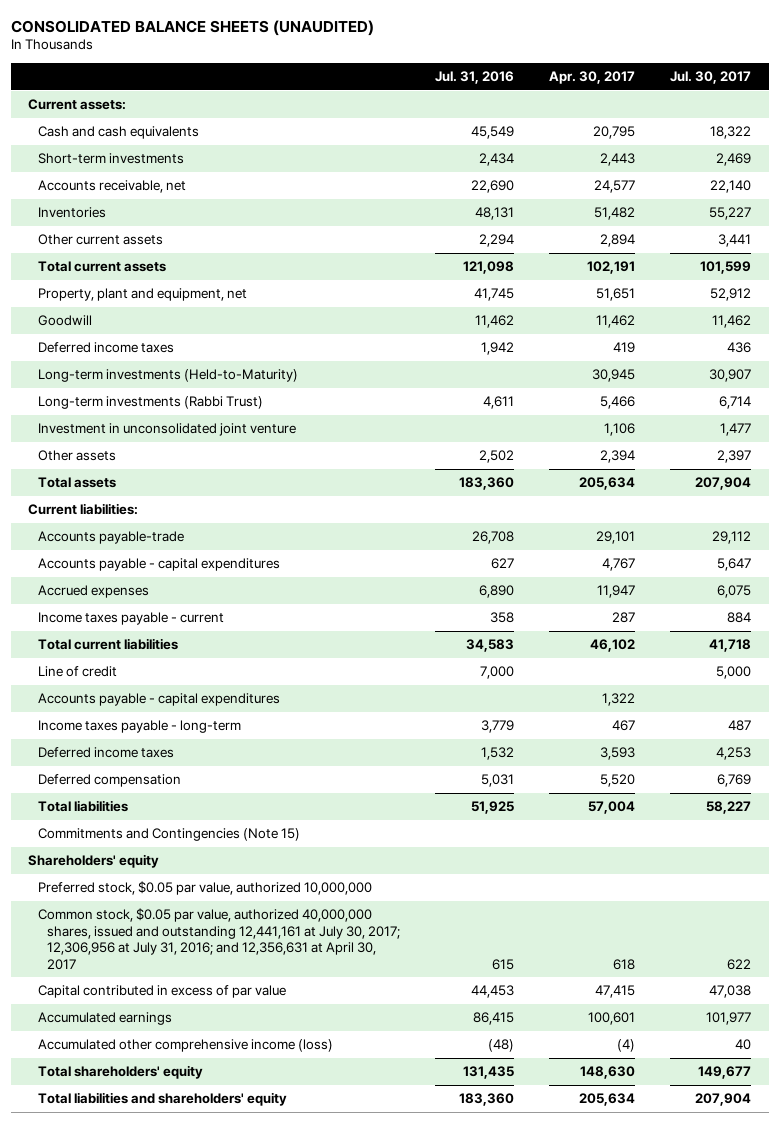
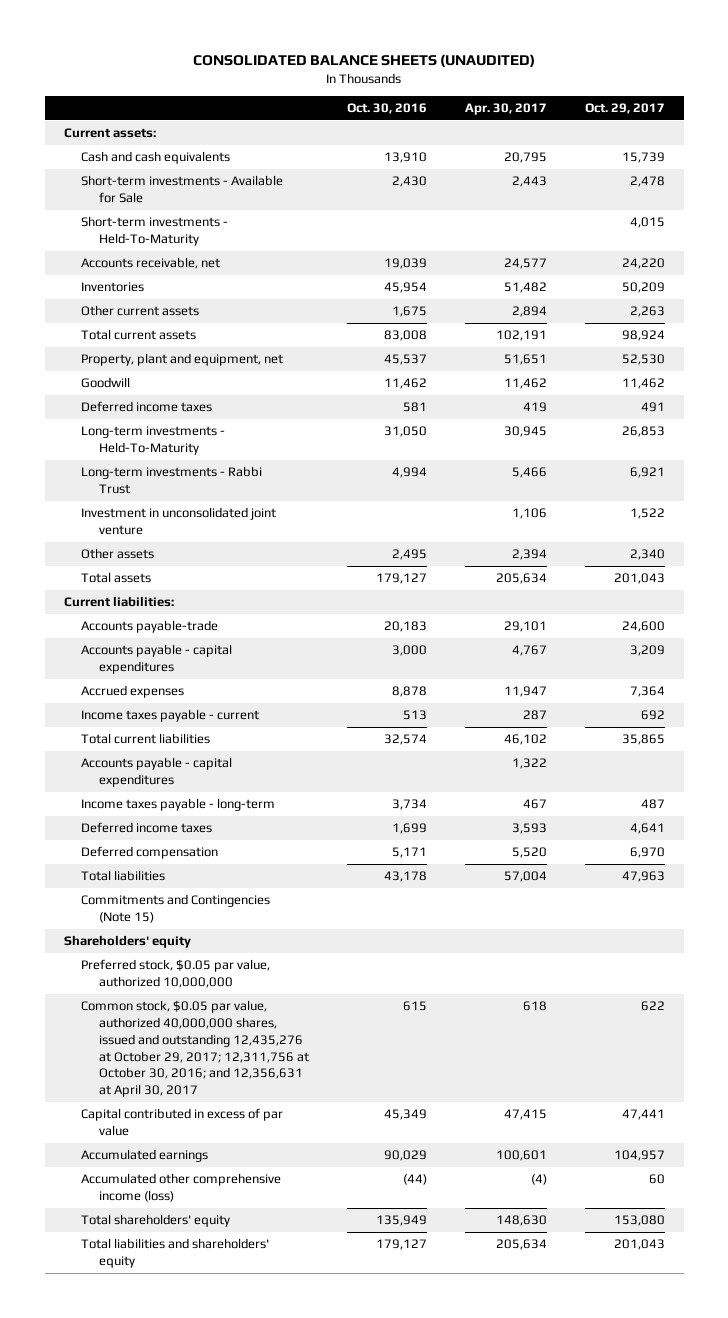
[435,70,515,84] Jul. 31, 2016 -> none
[670,70,752,84] Jul. 30, 2017 -> none
none -> [346,103,427,115] Oct. 30, 2016
none -> [584,103,665,115] Oct. 29, 2017
[37,153,184,165] Short-term investments -> [81,175,284,203] Short-term investments - Available for Sale
none -> [81,216,229,246] Short-term investments - Held-To-Maturity
[37,369,298,383] Long-term investments (Held-to-Maturity) -> [81,426,226,455] Long-term investments - Held-To-Maturity
[37,396,263,410] Long-term investments (Rabbi Trust) -> [81,466,263,494] Long-term investments - Rabbi Trust
[37,666,117,678] Line of credit -> none
[37,908,401,970] Common stock, $0.05 par value, authorized 40,000,000 shares, issued and outstanding 12,441,161 at July 30, 2017; 12,306,956 at July 31, 2016; and 12,356,631 at April 30, 2017 -> [81,1000,309,1098] Common stock, $0.05 par value, authorized 40,000,000 shares, issued and outstanding 12,435,276 at October 29, 2017; 12,311,756 at October 30, 2016; and 12,356,631 at April 30, 2017

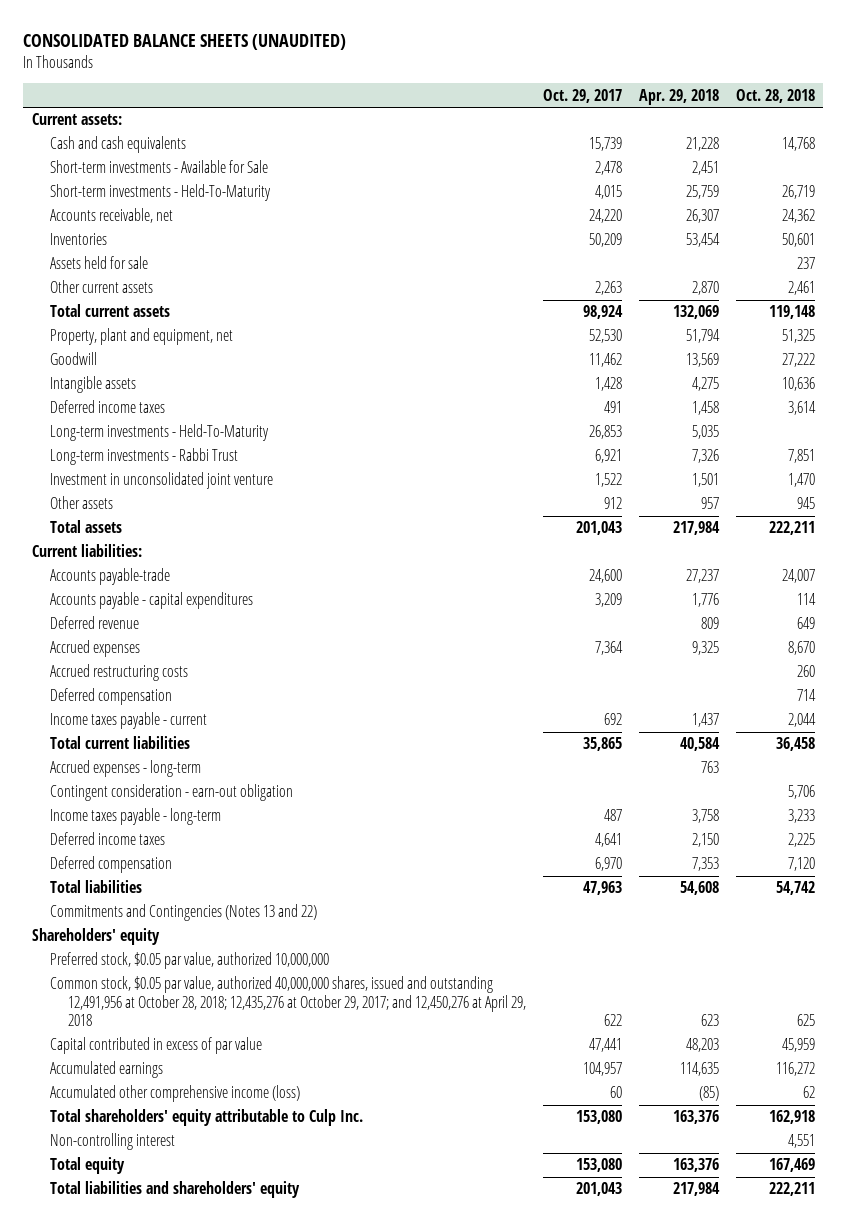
[346,103,427,115] Oct. 30, 2016 -> none
[464,103,547,116] Apr. 30, 2017 -> none
none -> [638,88,719,105] Apr. 29, 2018
none -> [735,88,815,103] Oct. 28, 2018
none -> [49,256,148,270] Assets held for sale
none -> [49,376,136,394] Intangible assets
[629,549,665,561] 2,340 -> [603,497,622,510] 912
none -> [49,616,139,630] Deferred revenue
none -> [49,664,188,682] Accrued restructuring costs
none -> [49,688,172,706] Deferred compensation
[81,757,233,787] Accounts payable - capital expenditures -> none
none -> [49,760,201,778] Accrued expenses - long-term
none -> [49,784,293,802] Contingent consideration - earn-out obligation
[81,894,271,923] Commitments and Contingencies (Note 15) -> [49,904,317,922] Commitments and Contingencies (Notes 13 and 22)
[81,1000,309,1098] Common stock, $0.05 par value, authorized 40,000,000 shares, issued and outstanding 12,435,276 at October 29, 2017; 12,311,756 at October 30, 2016; and 12,356,631 at April 30, 2017 -> [49,976,526,1027] Common stock, $0.05 par value, authorized 40,000,000 shares, issued and outstanding 12,491,956 at October 28, 2018; 12,435,276 at October 29, 2017; and 12,450,276 at April 29, 2018
[81,1214,231,1228] Total shareholders' equity -> [49,1109,363,1127] Total shareholders' equity attributable to Culp Inc.
none -> [49,1133,175,1151] Non-controlling interest
none -> [49,1157,125,1175] Total equity

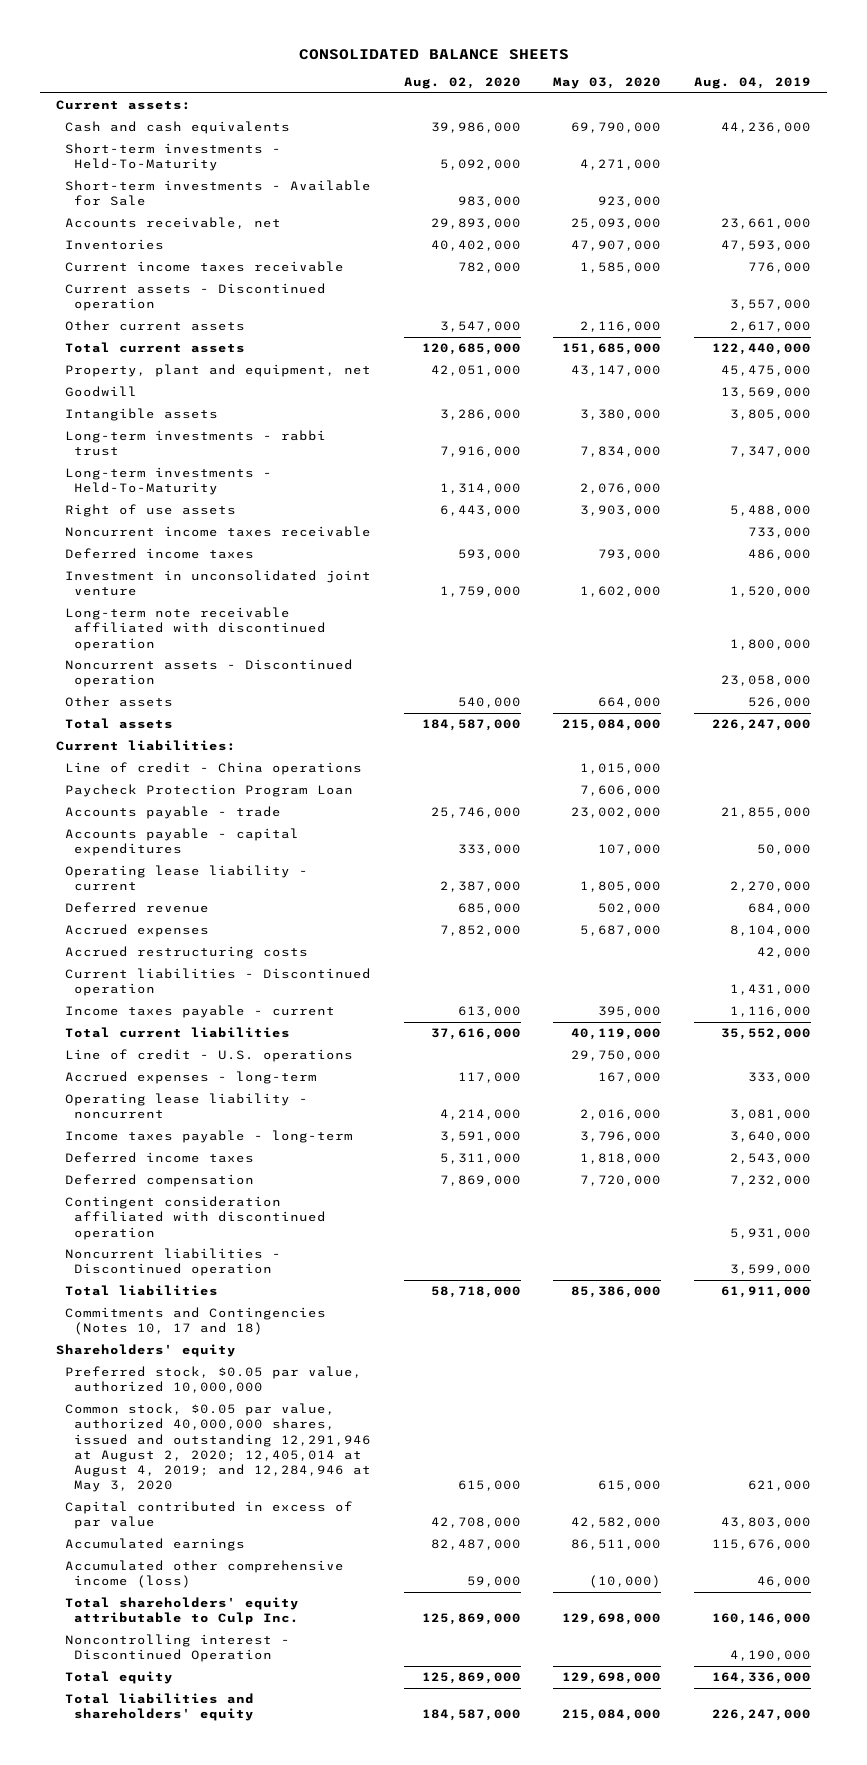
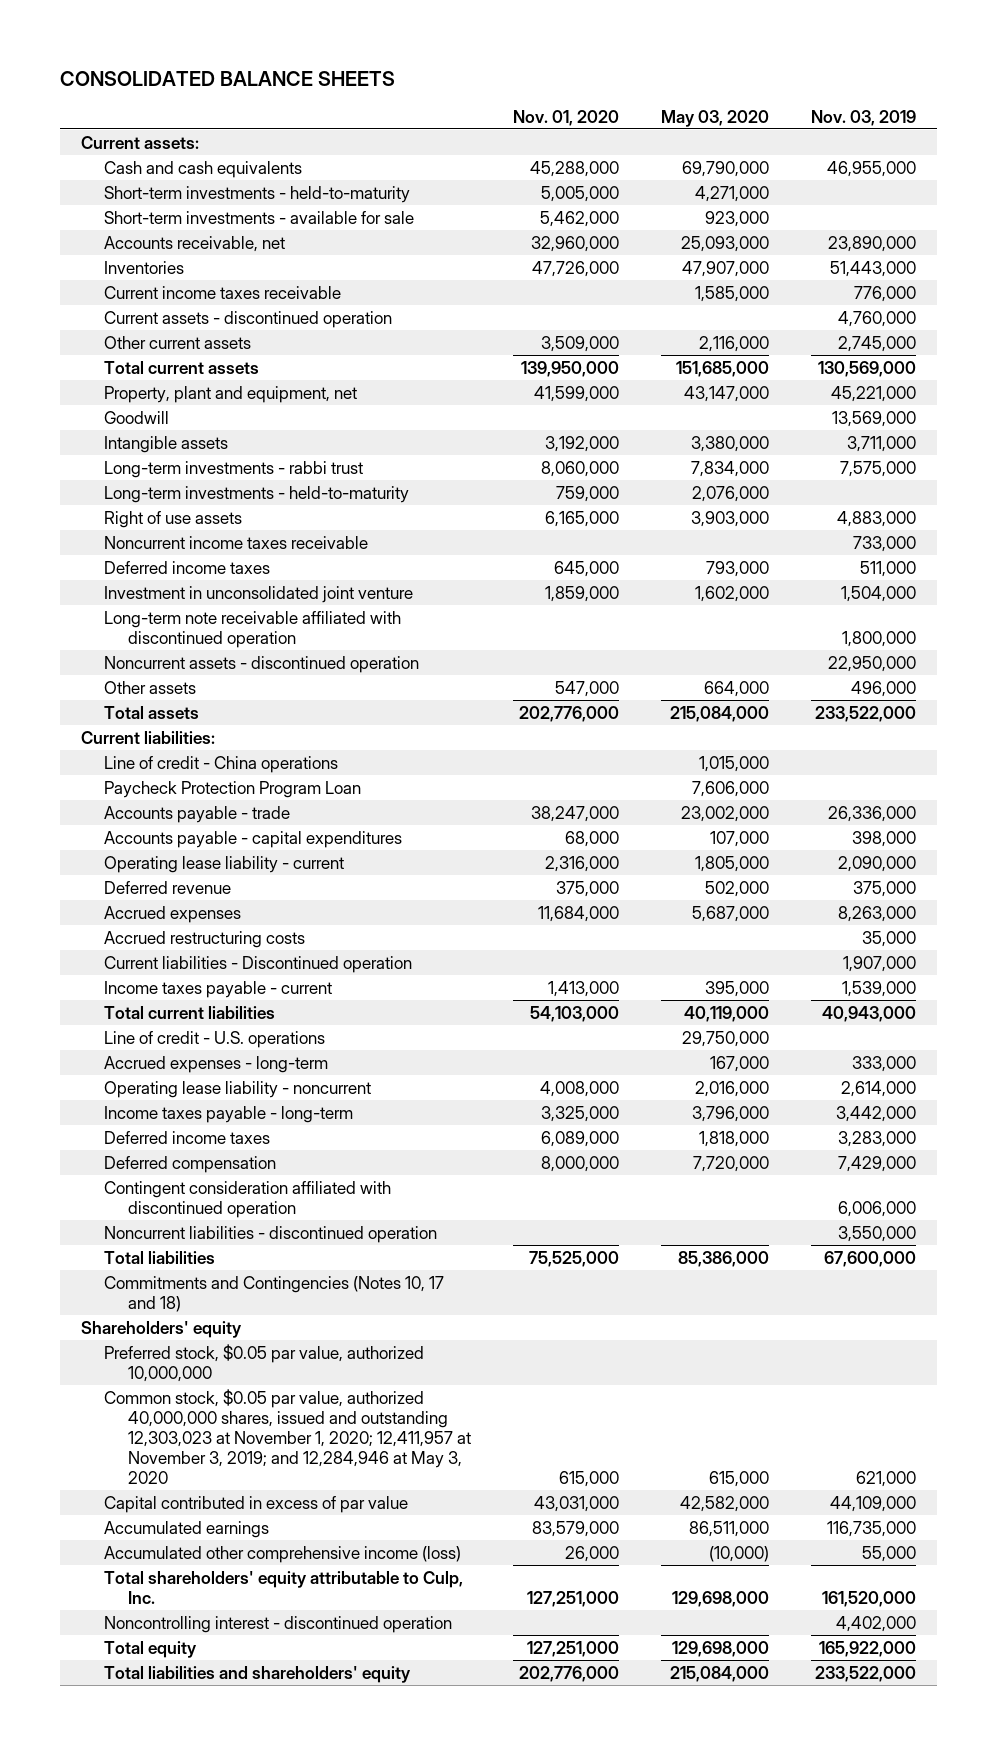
[403,77,521,90] Aug. 02, 2020 -> none
[693,77,811,90] Aug. 04, 2019 -> none
none -> [513,109,620,126] Nov. 01, 2020
none -> [811,109,917,126] Nov. 03, 2019
[65,143,282,172] Short-term investments - Held-To-Maturity -> [104,185,411,203] Short-term investments - held-to-maturity
[65,180,372,207] Short-term investments - Available for Sale -> [104,210,415,224] Short-term investments - available for sale
[65,283,327,312] Current assets - Discontinued operation -> [104,310,393,328] Current assets - discontinued operation
[65,467,273,496] Long-term investments - Held-To-Maturity -> [104,485,410,503] Long-term investments - held-to-maturity
[65,659,354,688] Noncurrent assets - Discontinued operation -> [104,655,420,673] Noncurrent assets - discontinued operation
[65,1248,282,1277] Noncurrent liabilities - Discontinued operation -> [104,1225,438,1243] Noncurrent liabilities - discontinued operation
[65,1403,372,1493] Common stock, $0.05 par value, authorized 40,000,000 shares, issued and outstanding 12,291,946 at August 2, 2020; 12,405,014 at August 4, 2019; and 12,284,946 at May 3, 2020 -> [104,1388,472,1484] Common stock, $0.05 par value, authorized 40,000,000 shares, issued and outstanding 12,303,023 at November 1, 2020; 12,411,957 at November 3, 2019; and 12,284,946 at May 3, 2020
[65,1597,300,1626] Total shareholders' equity attributable to Culp Inc. -> [104,1570,464,1604] Total shareholders' equity attributable to Culp, Inc.
[65,1634,291,1663] Noncontrolling interest - Discontinued Operation -> [104,1615,453,1633] Noncontrolling interest - discontinued operation

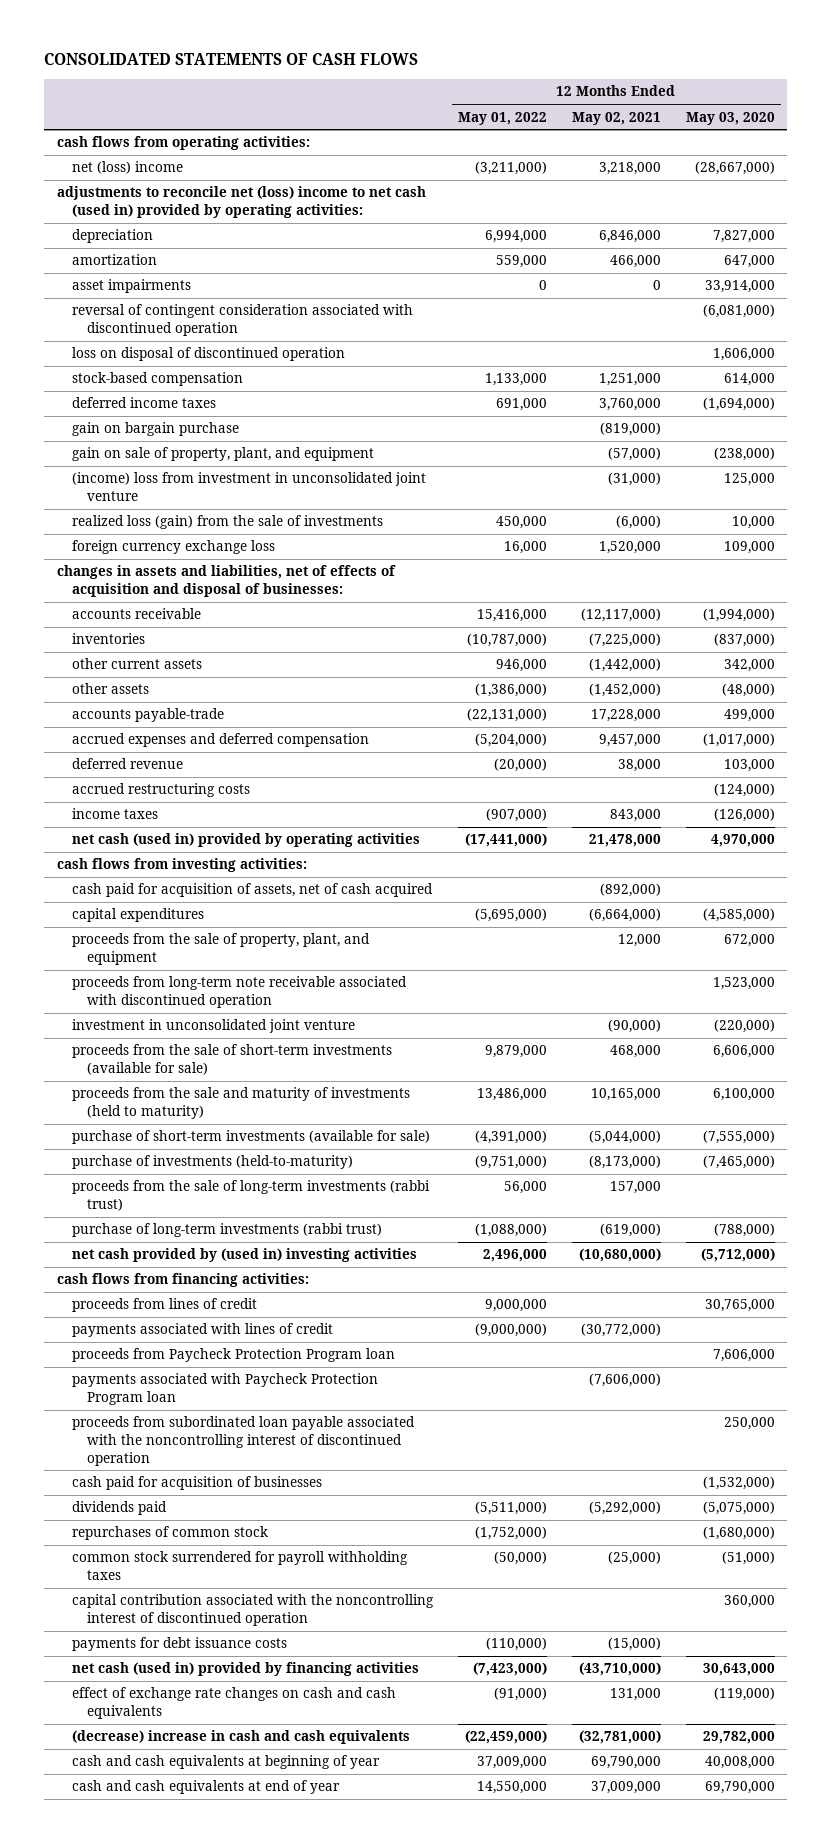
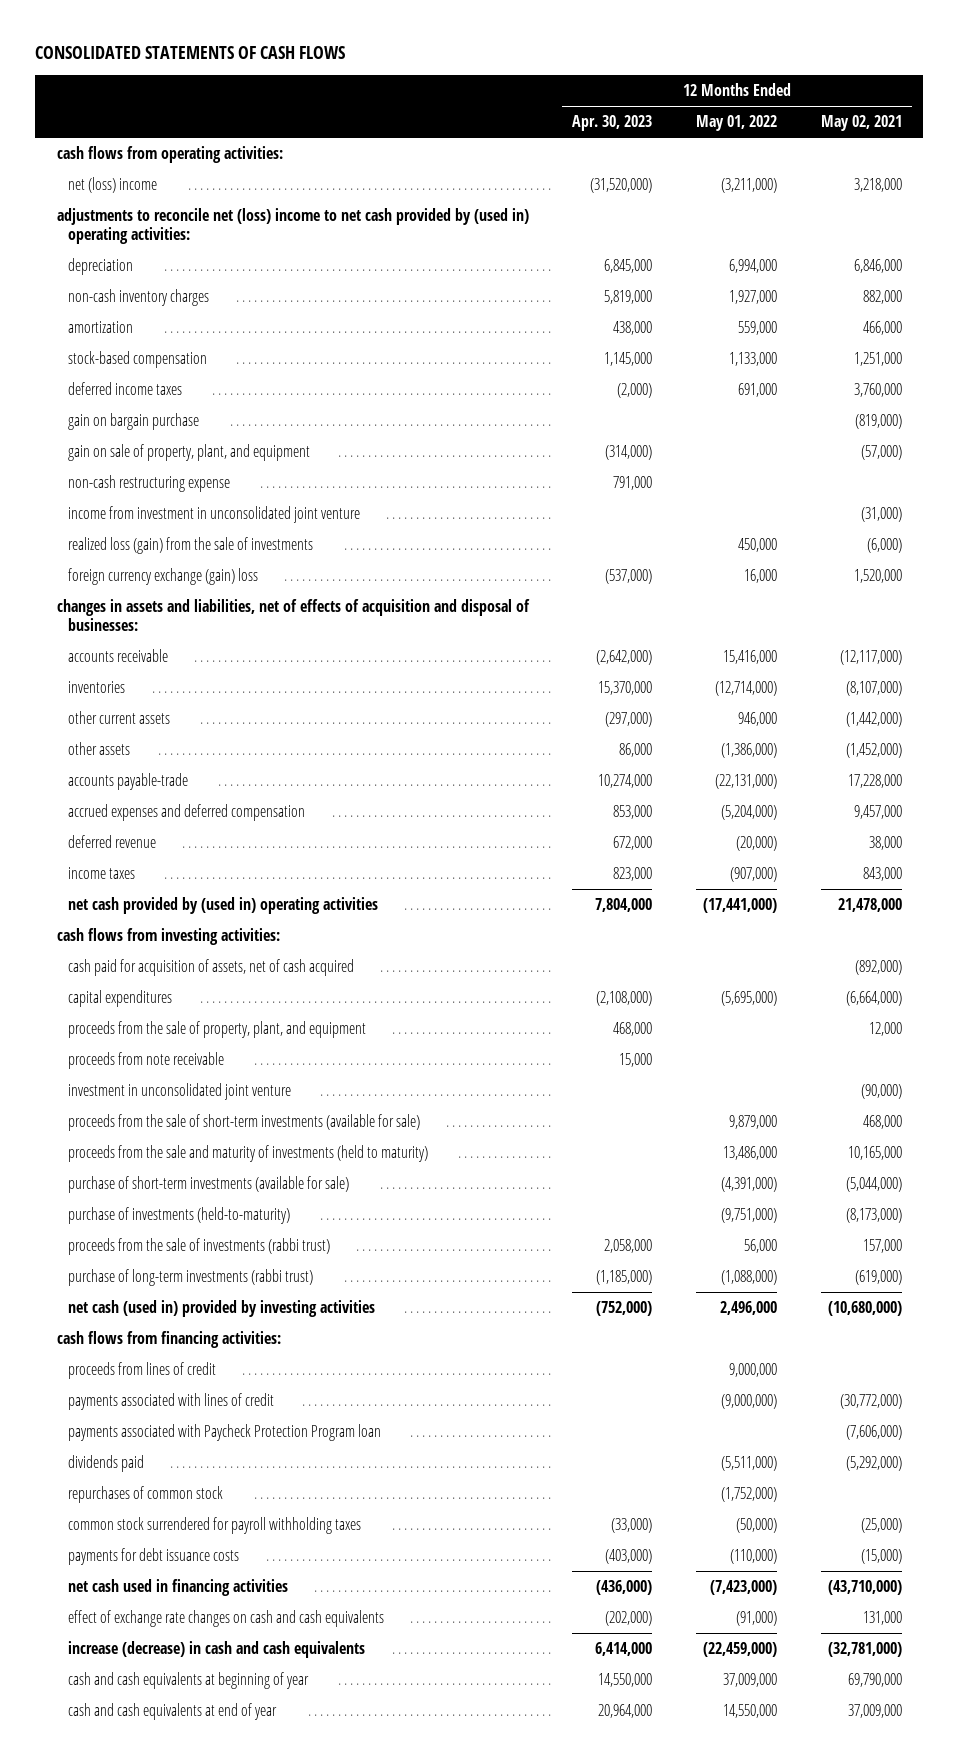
[685,111,775,125] May 03, 2020 -> none
none -> [572,115,653,132] Apr. 30, 2023
[56,186,426,218] adjustments to reconcile net (loss) income to net cash (used in) provided by operating activities: -> [56,208,529,245] adjustments to reconcile net (loss) income to net cash provided by (used in) operating activities:
none -> [67,289,209,307] non-cash inventory charges
[71,279,191,294] asset impairments -> none
[71,304,413,336] reversal of contingent consideration associated with discontinued operation -> none
[71,347,345,362] loss on disposal of discontinued operation -> none
none -> [67,475,230,493] non-cash restructuring expense
[71,472,426,501] (income) loss from investment in unconsolidated joint venture -> [67,506,360,524] income from investment in unconsolidated joint venture
[71,540,275,555] foreign currency exchange loss -> [67,568,258,586] foreign currency exchange (gain) loss
[466,633,547,648] (10,787,000) -> [714,681,777,697] (12,714,000)
[588,633,661,648] (7,225,000) -> [845,681,902,697] (8,107,000)
[71,783,250,798] accrued restructuring costs -> none
[71,833,420,848] net cash (used in) provided by operating activities -> [67,897,378,915] net cash provided by (used in) operating activities
[71,976,407,1008] proceeds from long-term note receivable associated with discontinued operation -> none
none -> [67,1052,224,1070] proceeds from note receivable
[71,1180,430,1211] proceeds from the sale of long-term investments (rabbi trust) -> [67,1238,330,1256] proceeds from the sale of investments (rabbi trust)
[71,1248,417,1263] net cash provided by (used in) investing activities -> [67,1300,375,1318] net cash (used in) provided by investing activities
[71,1348,395,1363] proceeds from Paycheck Protection Program loan -> none
[71,1416,415,1466] proceeds from subordinated loan payable associated with the noncontrolling interest of discontinued operation -> none
[71,1476,322,1491] cash paid for acquisition of businesses -> none
[71,1594,434,1626] capital contribution associated with the noncontrolling interest of discontinued operation -> none
[71,1662,419,1677] net cash (used in) provided by financing activities -> [67,1579,288,1597] net cash used in financing activities
[71,1730,410,1745] (decrease) increase in cash and cash equivalents -> [67,1641,365,1659] increase (decrease) in cash and cash equivalents

